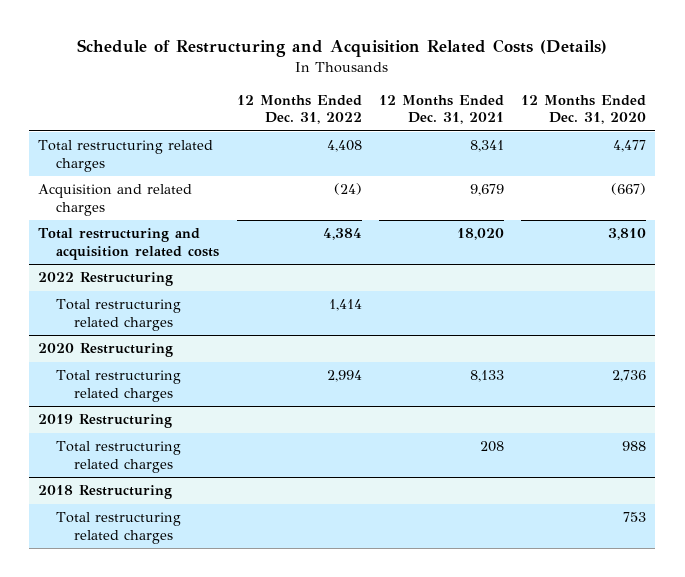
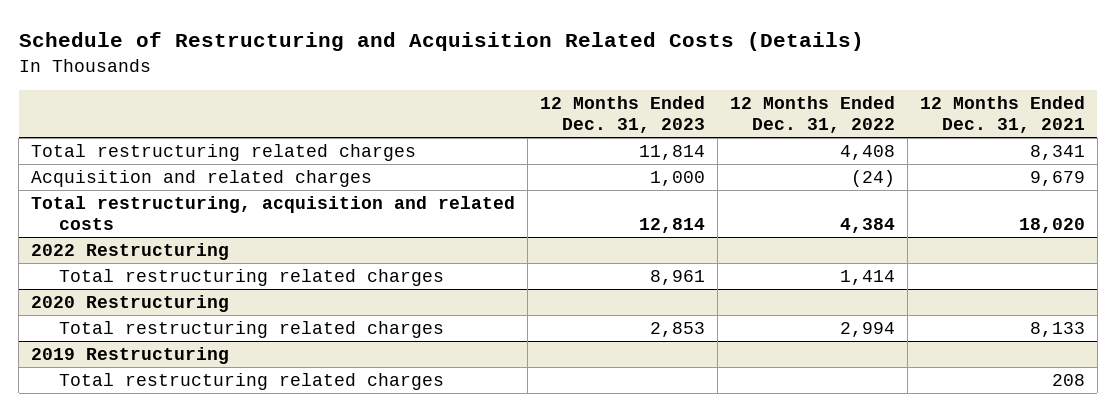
[521,94,647,125] 12 Months Ended Dec. 31, 2020 -> none
none -> [540,96,706,134] 12 Months Ended Dec. 31, 2023
[38,228,220,260] Total restructuring and acquisition related costs -> [31,196,516,231] Total restructuring, acquisition and related costs
[38,485,173,500] 2018 Restructuring -> none
[56,512,182,544] Total restructuring related charges -> none

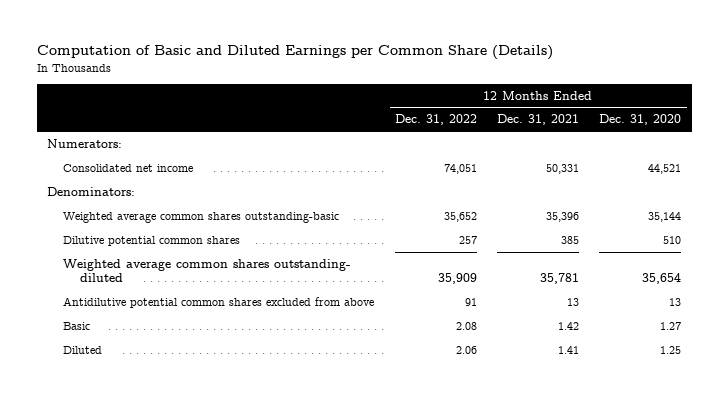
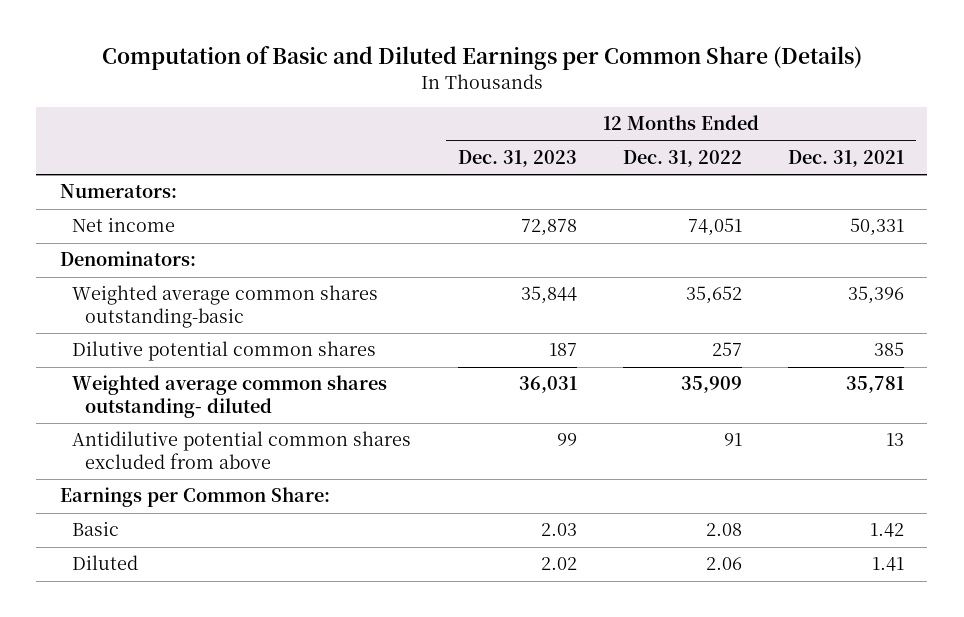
[599,114,682,126] Dec. 31, 2020 -> none
none -> [457,150,577,168] Dec. 31, 2023
[63,163,194,172] Consolidated net income -> [72,217,176,233] Net income
none -> [59,487,330,508] Earnings per Common Share:

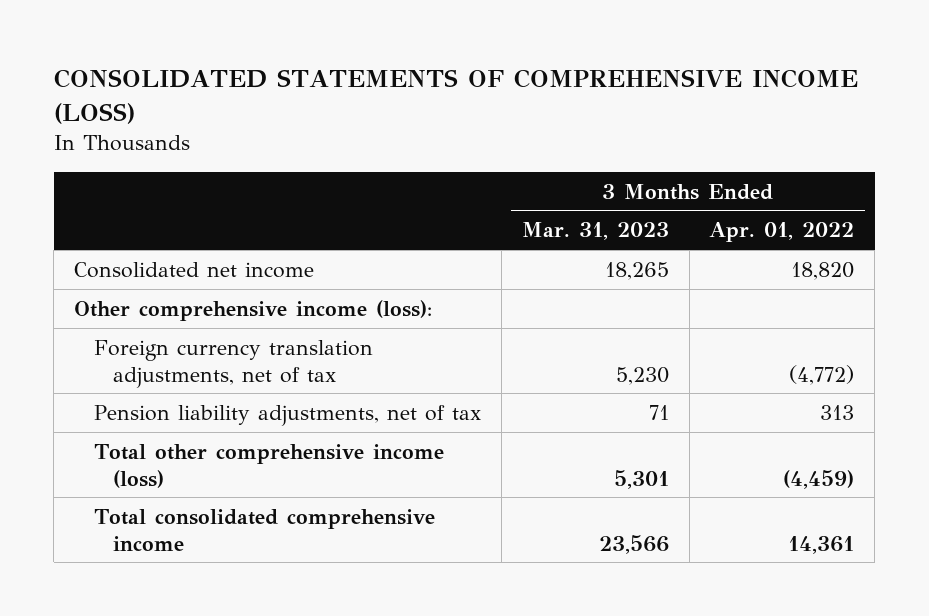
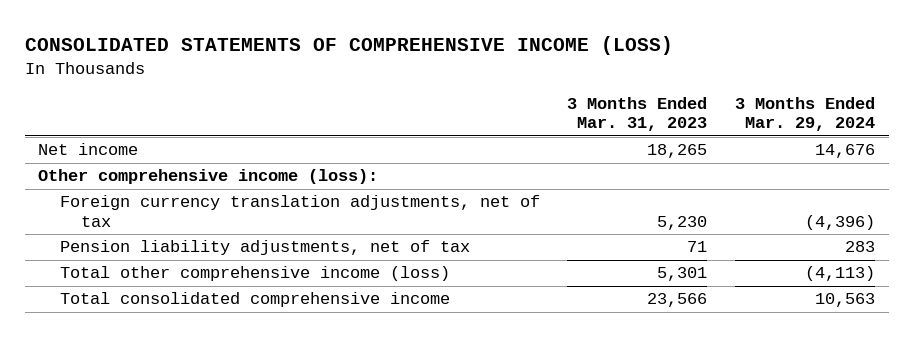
[709,222,855,243] Apr. 01, 2022 -> none
none -> [734,96,875,132] 3 Months Ended Mar. 29, 2024
[74,261,315,278] Consolidated net income -> [38,143,139,156] Net income

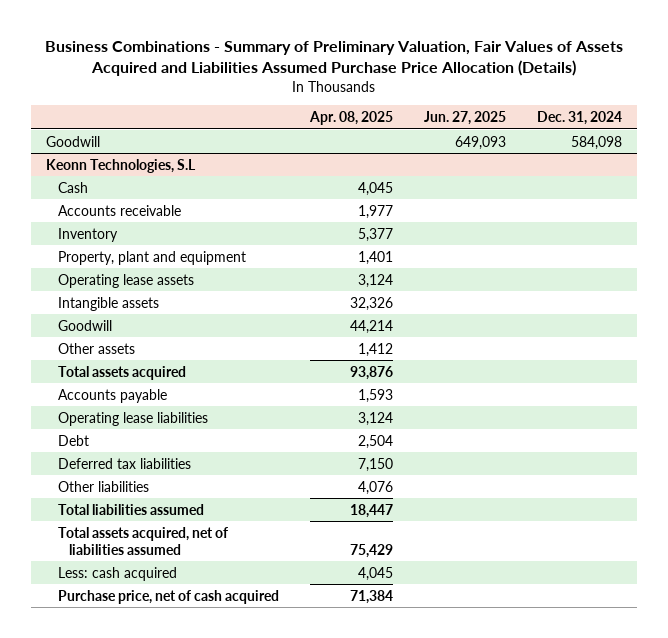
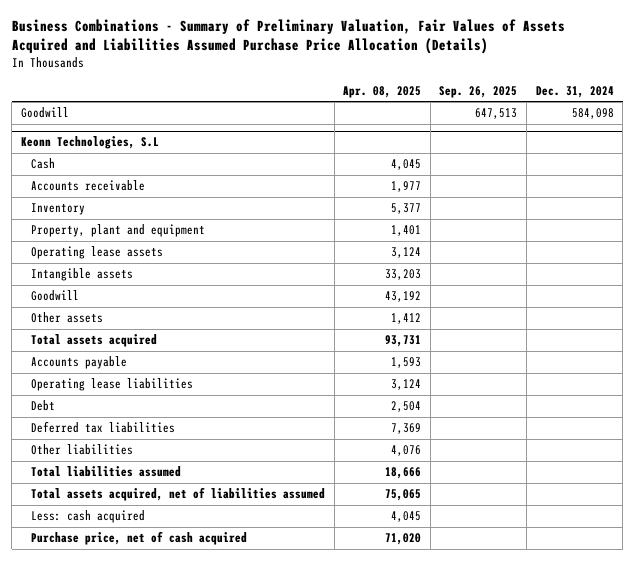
[423,110,506,125] Jun. 27, 2025 -> none
none -> [439,85,518,98] Sep. 26, 2025
[349,296,393,311] 32,326 -> [385,269,422,281] 33,203
[349,319,393,334] 44,214 -> [385,291,422,303] 43,192
[349,365,393,380] 93,876 -> [385,335,422,348] 93,731
[357,457,393,472] 7,150 -> [391,423,422,435] 7,369
[349,503,393,518] 18,447 -> [385,467,422,480] 18,666
[349,543,393,558] 75,429 -> [385,489,422,502] 75,065
[349,589,393,604] 71,384 -> [385,533,422,546] 71,020

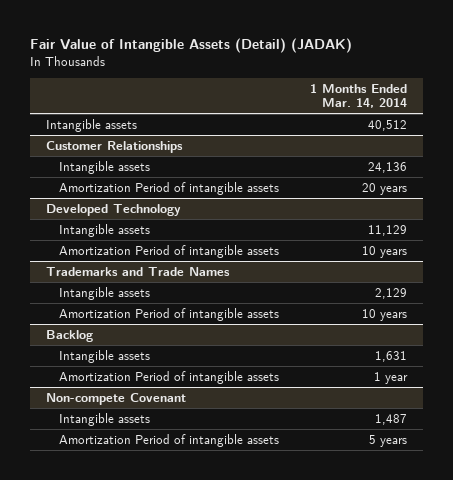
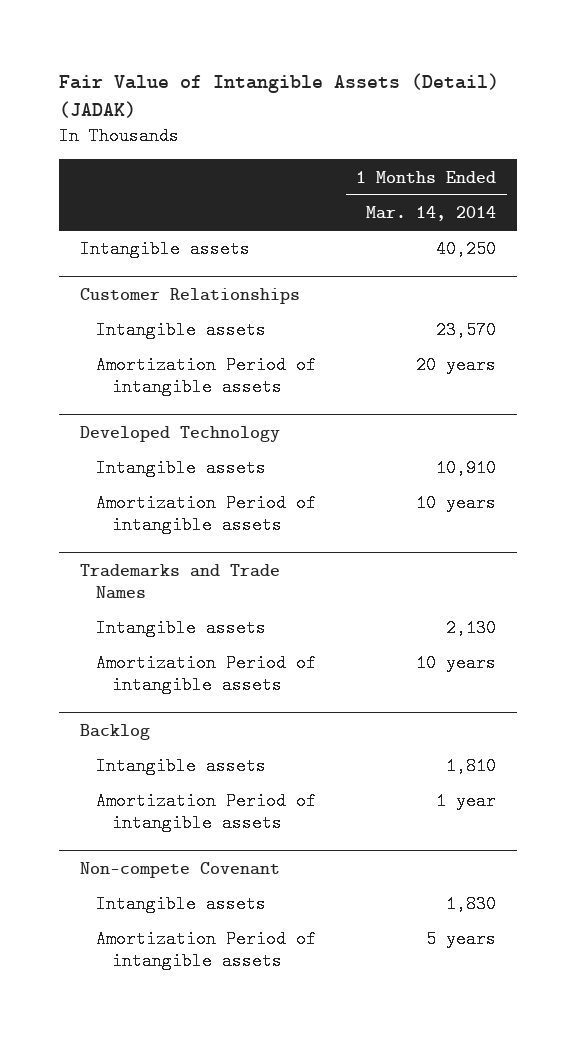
[368,119,408,131] 40,512 -> [436,240,497,259] 40,250
[368,161,408,173] 24,136 -> [436,321,497,340] 23,570
[368,224,408,236] 11,129 -> [436,459,497,478] 10,910
[375,287,408,299] 2,129 -> [446,619,497,638] 2,130
[375,350,408,362] 1,631 -> [446,757,497,776] 1,810
[375,413,408,425] 1,487 -> [446,895,497,914] 1,830

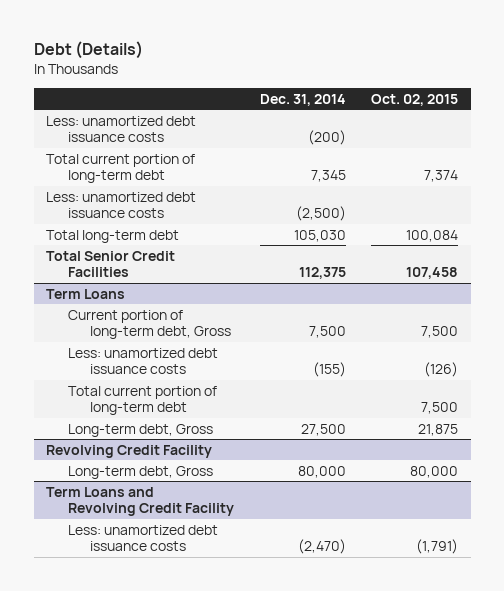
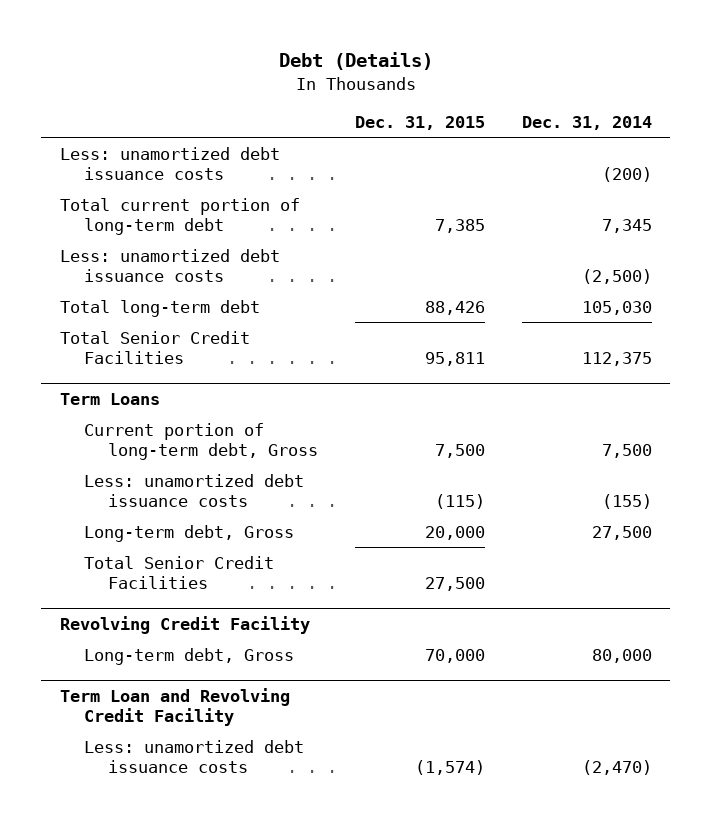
[371,93,459,106] Oct. 02, 2015 -> none
none -> [355,115,486,130] Dec. 31, 2015
[68,385,218,416] Total current portion of long-term debt -> none
none -> [84,555,275,589] Total Senior Credit Facilities
[46,486,235,517] Term Loans and Revolving Credit Facility -> [59,687,290,727] Term Loan and Revolving Credit Facility

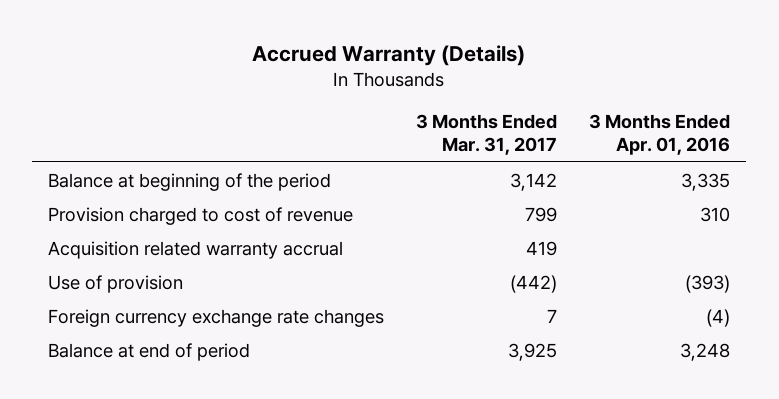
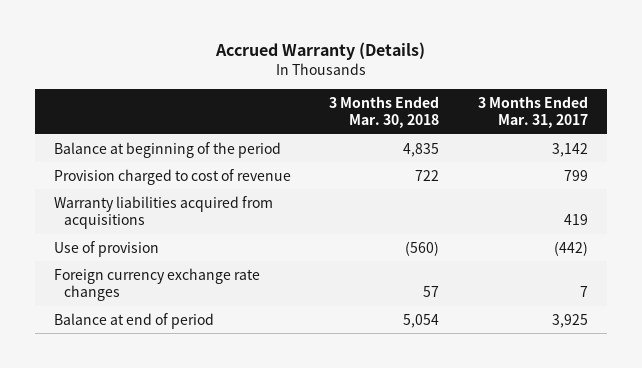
[589,113,731,156] 3 Months Ended Apr. 01, 2016 -> none
none -> [329,95,440,129] 3 Months Ended Mar. 30, 2018
[48,240,344,259] Acquisition related warranty accrual -> [53,195,273,230] Warranty liabilities acquired from acquisitions

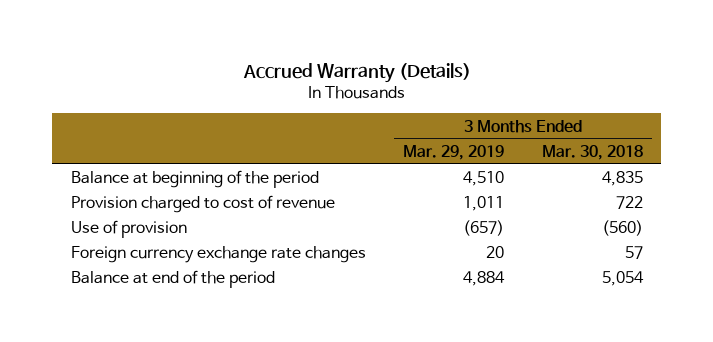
[478,95,589,129] 3 Months Ended Mar. 31, 2017 -> none
none -> [403,144,505,160] Mar. 29, 2019
[53,195,273,230] Warranty liabilities acquired from acquisitions -> none
[53,312,214,329] Balance at end of period -> [70,270,275,289] Balance at end of the period

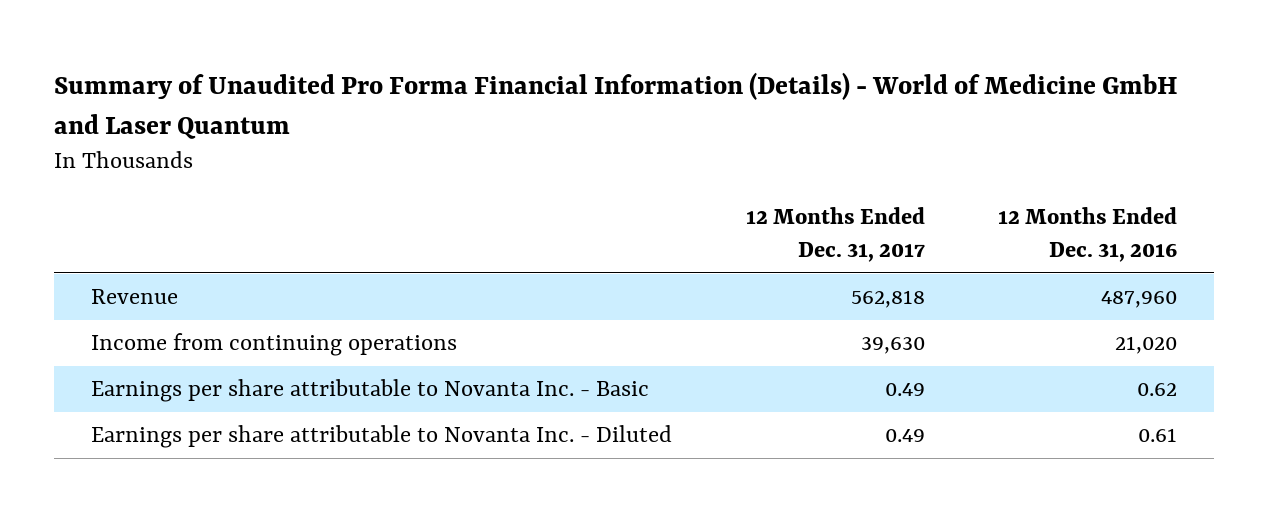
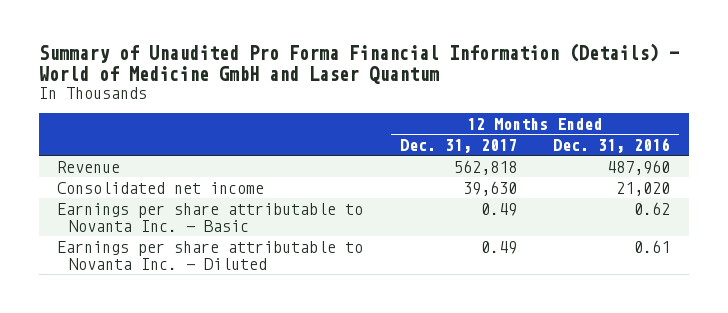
[90,333,457,357] Income from continuing operations -> [57,181,265,194] Consolidated net income

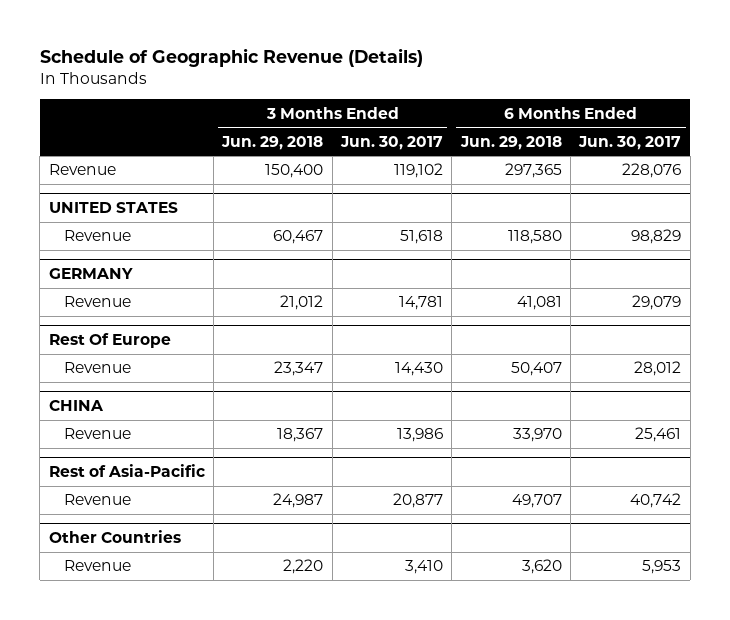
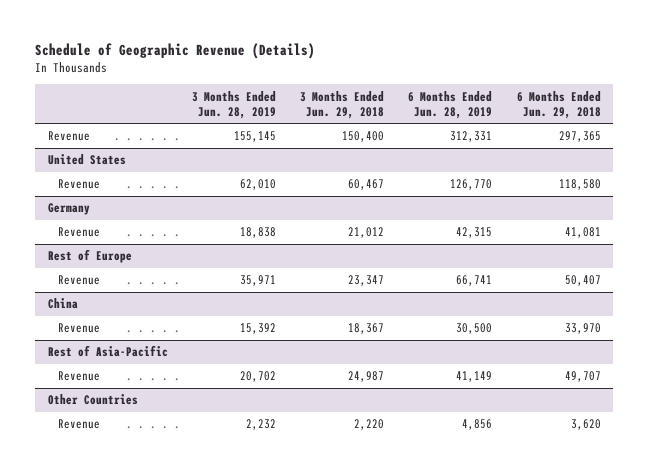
[339,135,443,150] Jun. 30, 2017 -> none
[578,135,682,150] Jun. 30, 2017 -> none
none -> [191,90,276,119] 3 Months Ended Jun. 28, 2019
none -> [408,90,493,119] 6 Months Ended Jun. 28, 2019
[48,202,178,214] UNITED STATES -> [47,154,126,166] United States
[48,268,133,280] GERMANY -> [47,203,90,216] Germany
[48,333,171,349] Rest Of Europe -> [47,249,132,264] Rest of Europe
[48,400,104,412] CHINA -> [47,298,78,310] China

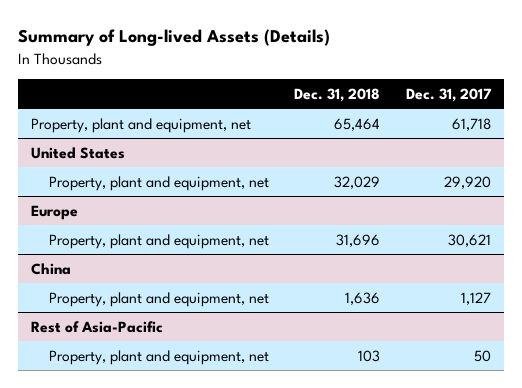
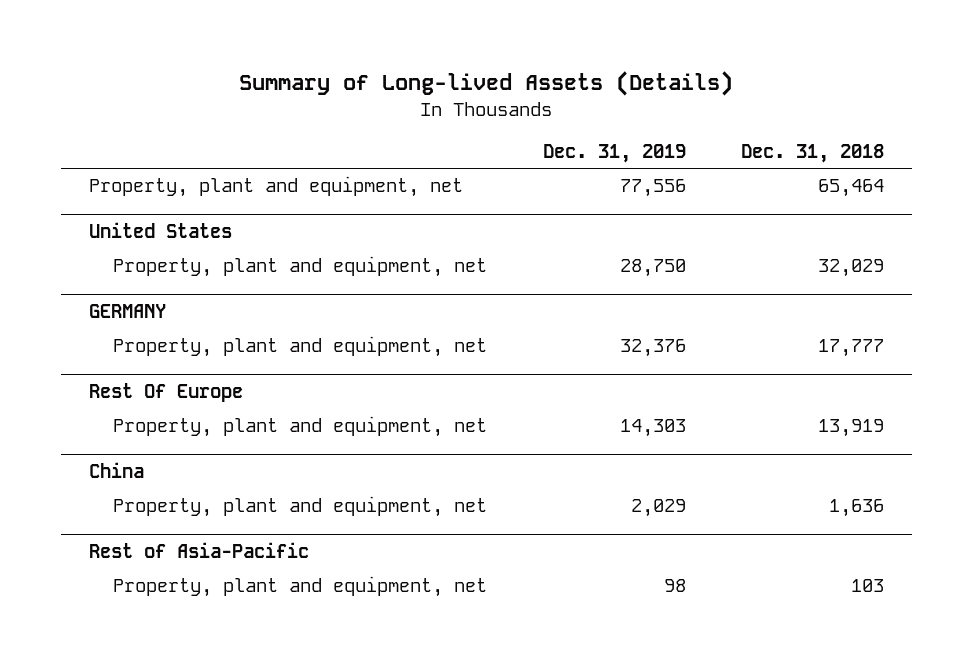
[406,88,493,103] Dec. 31, 2017 -> none
none -> [542,143,686,163] Dec. 31, 2019
[31,204,79,220] Europe -> none
none -> [88,304,166,319] GERMANY
[336,233,381,247] 31,696 -> [818,339,885,358] 17,777
none -> [88,383,243,403] Rest Of Europe
none -> [113,416,488,438] Property, plant and equipment, net

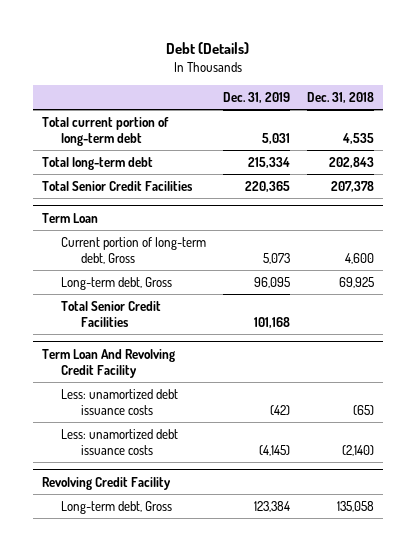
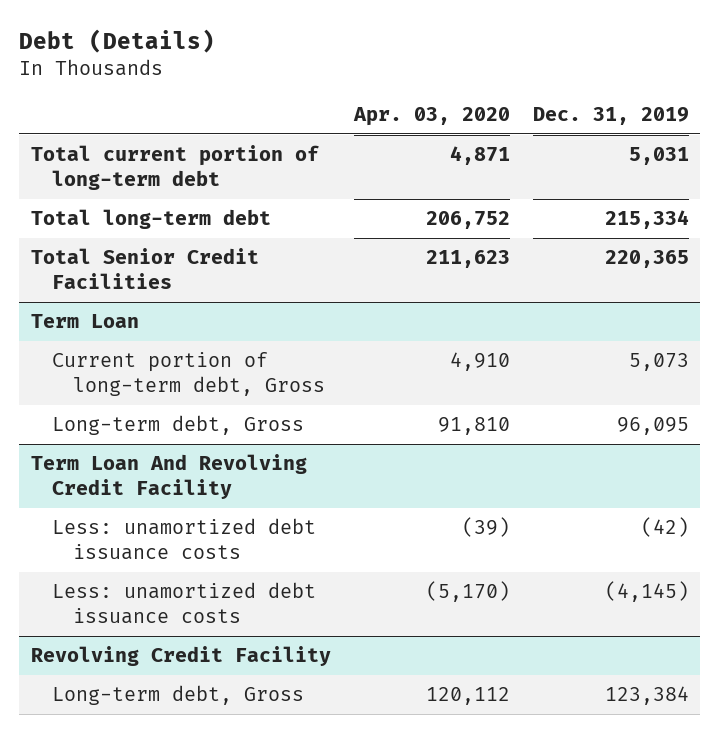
[307,91,375,103] Dec. 31, 2018 -> none
none -> [352,106,510,126] Apr. 03, 2020
[61,301,162,328] Total Senior Credit Facilities -> none

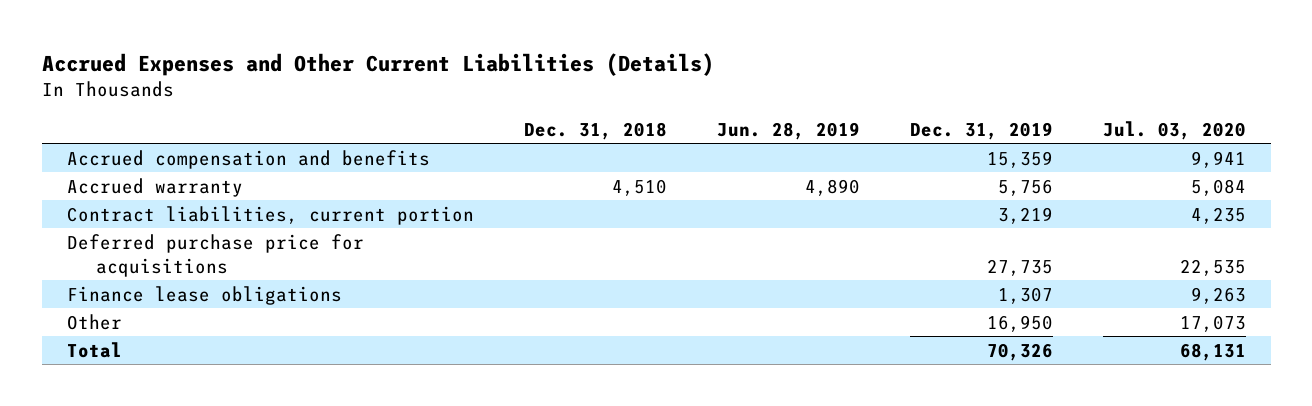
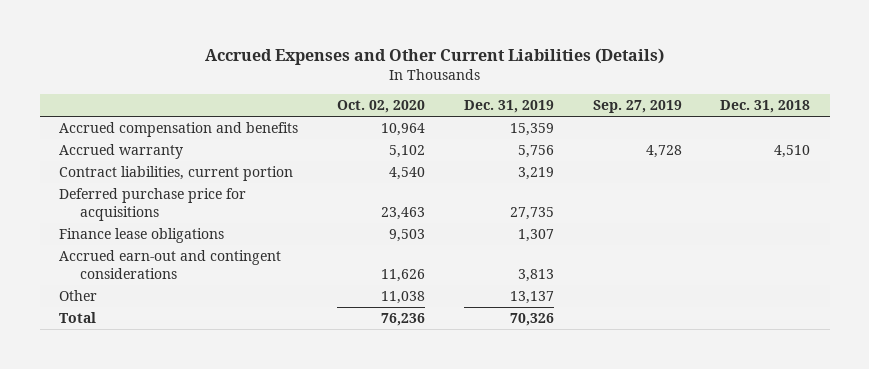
[716,121,860,140] Jun. 28, 2019 -> none
[1102,120,1246,140] Jul. 03, 2020 -> none
none -> [336,100,425,114] Oct. 02, 2020
none -> [592,100,682,114] Sep. 27, 2019
none -> [58,250,281,279] Accrued earn-out and contingent considerations
[986,314,1053,332] 16,950 -> [509,291,554,305] 13,137

